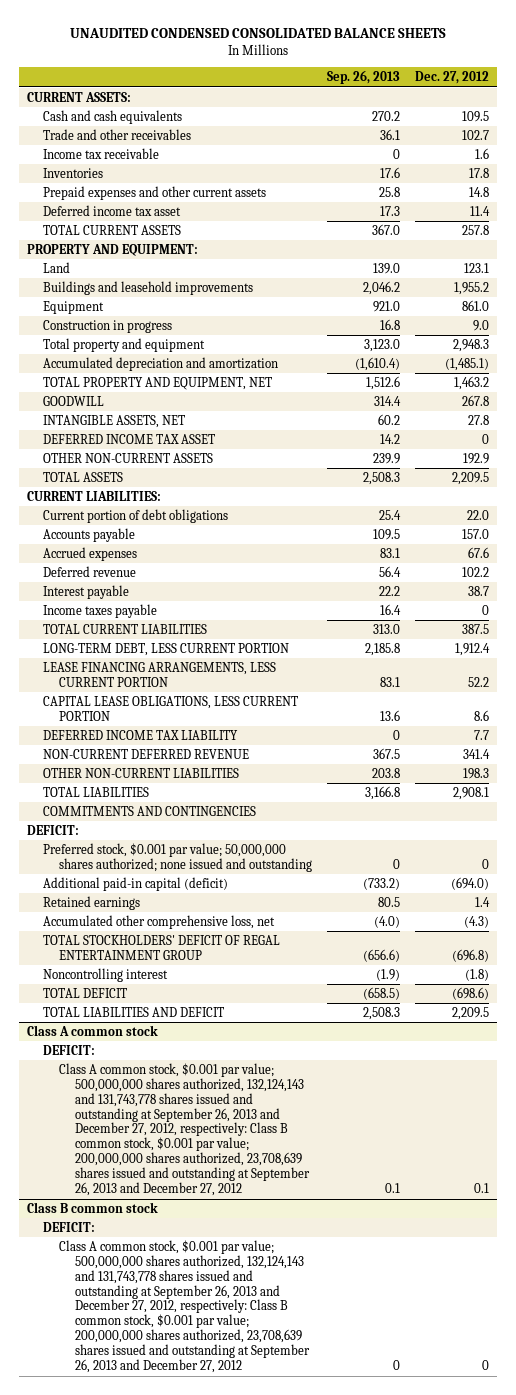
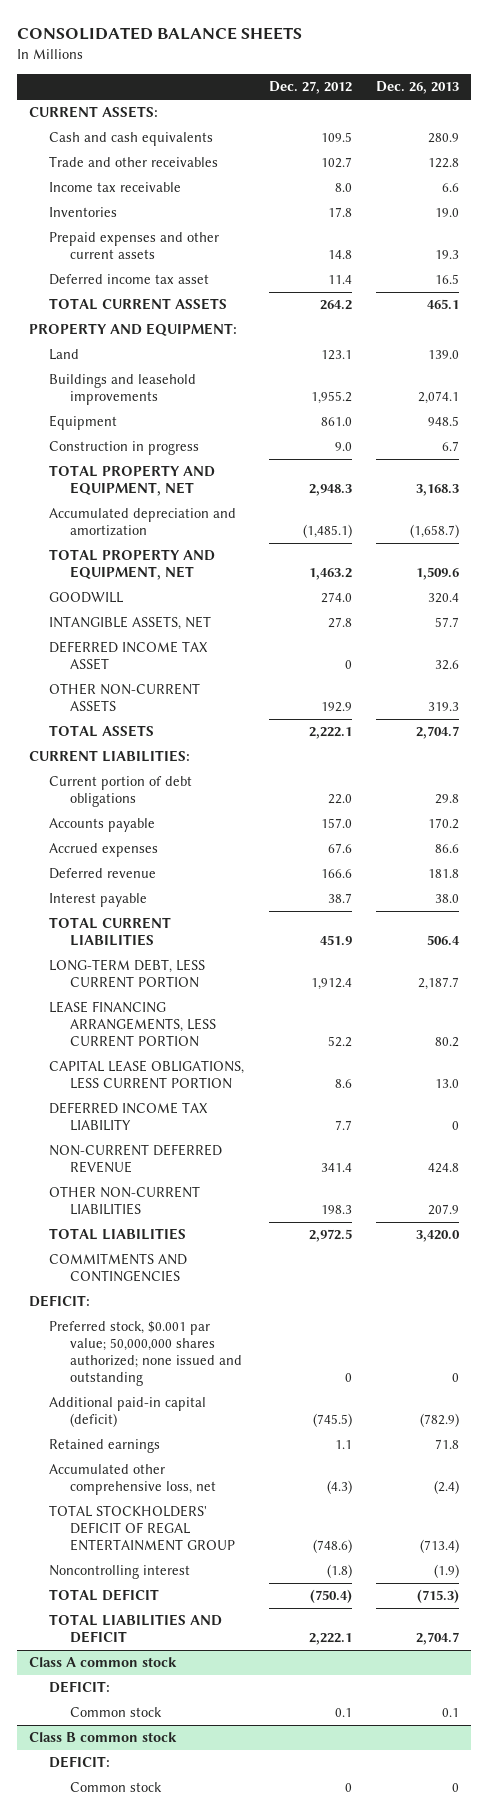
[70,28,447,39] UNAUDITED CONDENSED CONSOLIDATED BALANCE SHEETS -> [16,27,302,41] CONSOLIDATED BALANCE SHEETS
[327,70,401,85] Sep. 26, 2013 -> none
none -> [375,81,459,95] Dec. 26, 2013
[475,147,490,159] 1.6 -> [334,183,352,193] 8.0
[462,224,490,235] 257.8 -> [319,300,352,311] 264.2
[42,337,205,352] Total property and equipment -> [49,465,216,497] TOTAL PROPERTY AND EQUIPMENT, NET
[462,394,490,406] 267.8 -> [320,592,352,604] 274.0
[452,471,490,485] 2,209.5 -> [308,727,352,740] 2,222.1
[462,566,490,577] 102.2 -> [320,869,352,879] 166.6
[42,603,157,618] Income taxes payable -> none
[462,623,490,634] 387.5 -> [319,935,352,947] 451.9
[453,786,490,800] 2,908.1 -> [308,1229,352,1243] 2,972.5
[451,876,490,890] (694.0) -> [312,1413,352,1428] (745.5)
[475,896,491,907] 1.4 -> [334,1440,352,1450] 1.1
[452,948,490,962] (696.8) -> [312,1539,352,1554] (748.6)
[452,986,490,1000] (698.6) -> [309,1589,352,1604] (750.4)
[452,1006,490,1020] 2,209.5 -> [308,1633,352,1646] 2,222.1
[58,1062,310,1197] Class A common stock, $0.001 par value; 500,000,000 shares authorized, 132,124,143 and 131,743,778 shares issued and outstanding at September 26, 2013 and December 27, 2012, respectively: Class B common stock, $0.001 par value; 200,000,000 shares authorized, 23,708,639 shares issued and outstanding at September 26, 2013 and December 27, 2012 -> [69,1707,162,1718] Common stock
[58,1239,310,1374] Class A common stock, $0.001 par value; 500,000,000 shares authorized, 132,124,143 and 131,743,778 shares issued and outstanding at September 26, 2013 and December 27, 2012, respectively: Class B common stock, $0.001 par value; 200,000,000 shares authorized, 23,708,639 shares issued and outstanding at September 26, 2013 and December 27, 2012 -> [69,1782,162,1793] Common stock

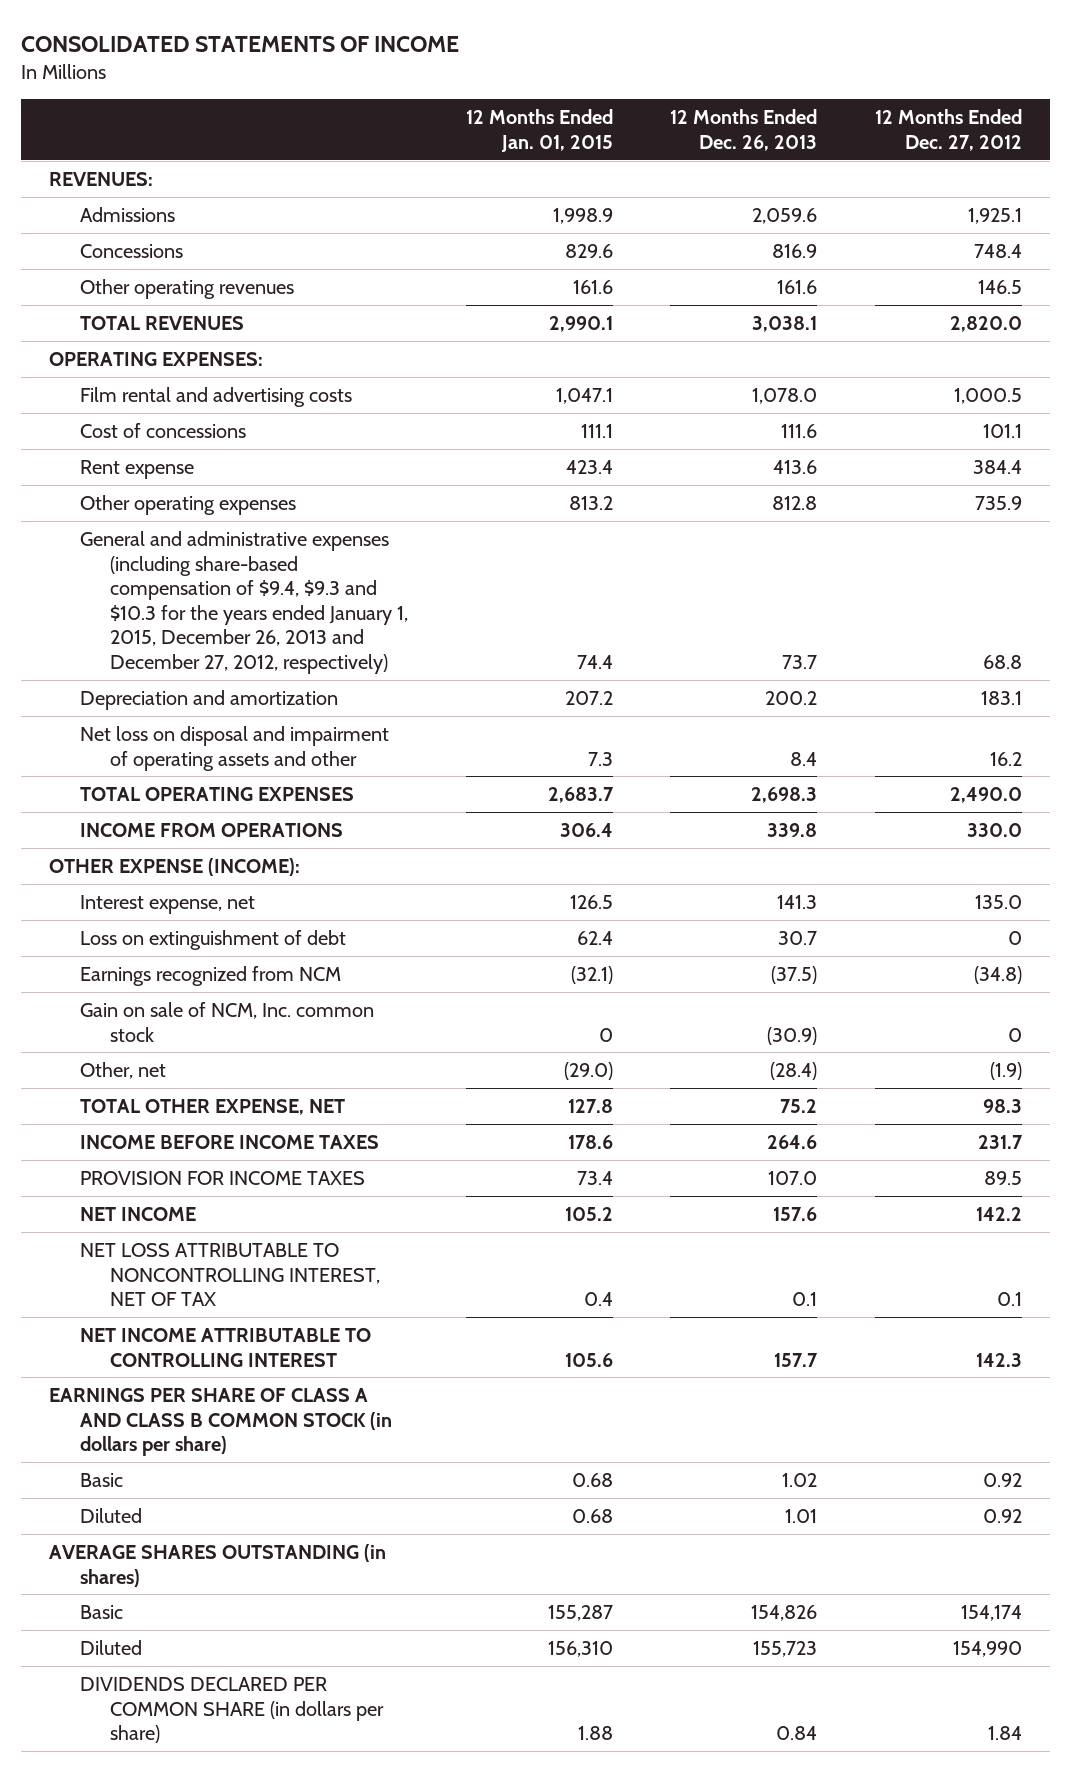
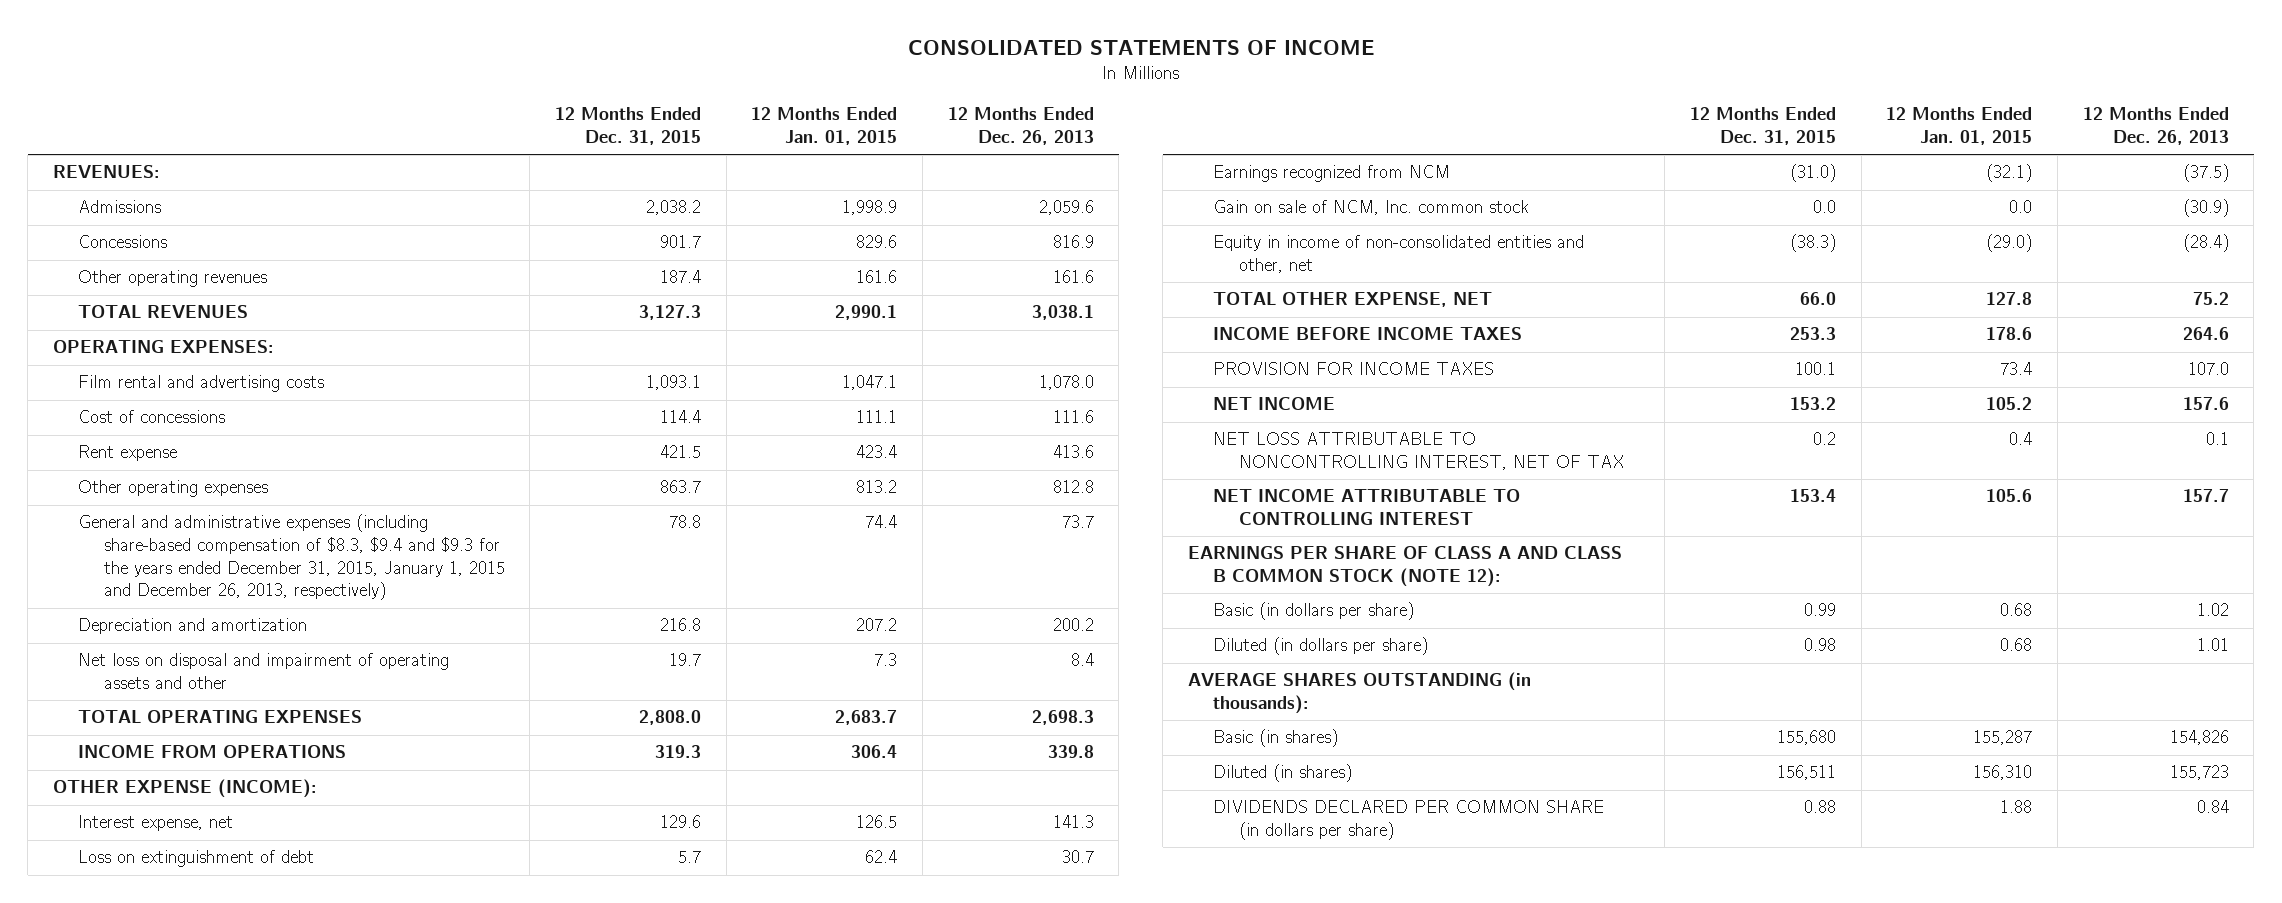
[874,109,1022,151] 12 Months Ended Dec. 27, 2012 -> none
none -> [554,107,701,145] 12 Months Ended Dec. 31, 2015
[79,530,409,675] General and administrative expenses (including share-based compensation of $9.4, $9.3 and $10.3 for the years ended January 1, 2015, December 26, 2013 and December 27, 2012, respectively) -> [78,514,505,601] General and administrative expenses (including share-based compensation of $8.3, $9.4 and $9.3 for the years ended December 31, 2015, January 1, 2015 and December 26, 2013, respectively)
[598,1027,613,1042] 0 -> [2009,200,2033,214] 0.0
[79,1061,166,1079] Other, net -> [1213,235,1585,274] Equity in income of non-consolidated entities and other, net
[49,1387,392,1457] EARNINGS PER SHARE OF CLASS A AND CLASS B COMMON STOCK (in dollars per share) -> [1188,546,1623,588] EARNINGS PER SHARE OF CLASS A AND CLASS B COMMON STOCK (NOTE 12):
[79,1472,123,1487] Basic -> [1213,602,1415,621] Basic (in dollars per share)
[79,1507,142,1523] Diluted -> [1213,637,1429,656] Diluted (in dollars per share)
[49,1543,387,1587] AVERAGE SHARES OUTSTANDING (in shares) -> [1188,672,1532,715] AVERAGE SHARES OUTSTANDING (in thousands):
[79,1604,123,1619] Basic -> [1213,729,1339,748] Basic (in shares)
[79,1639,142,1655] Diluted -> [1213,764,1353,783] Diluted (in shares)

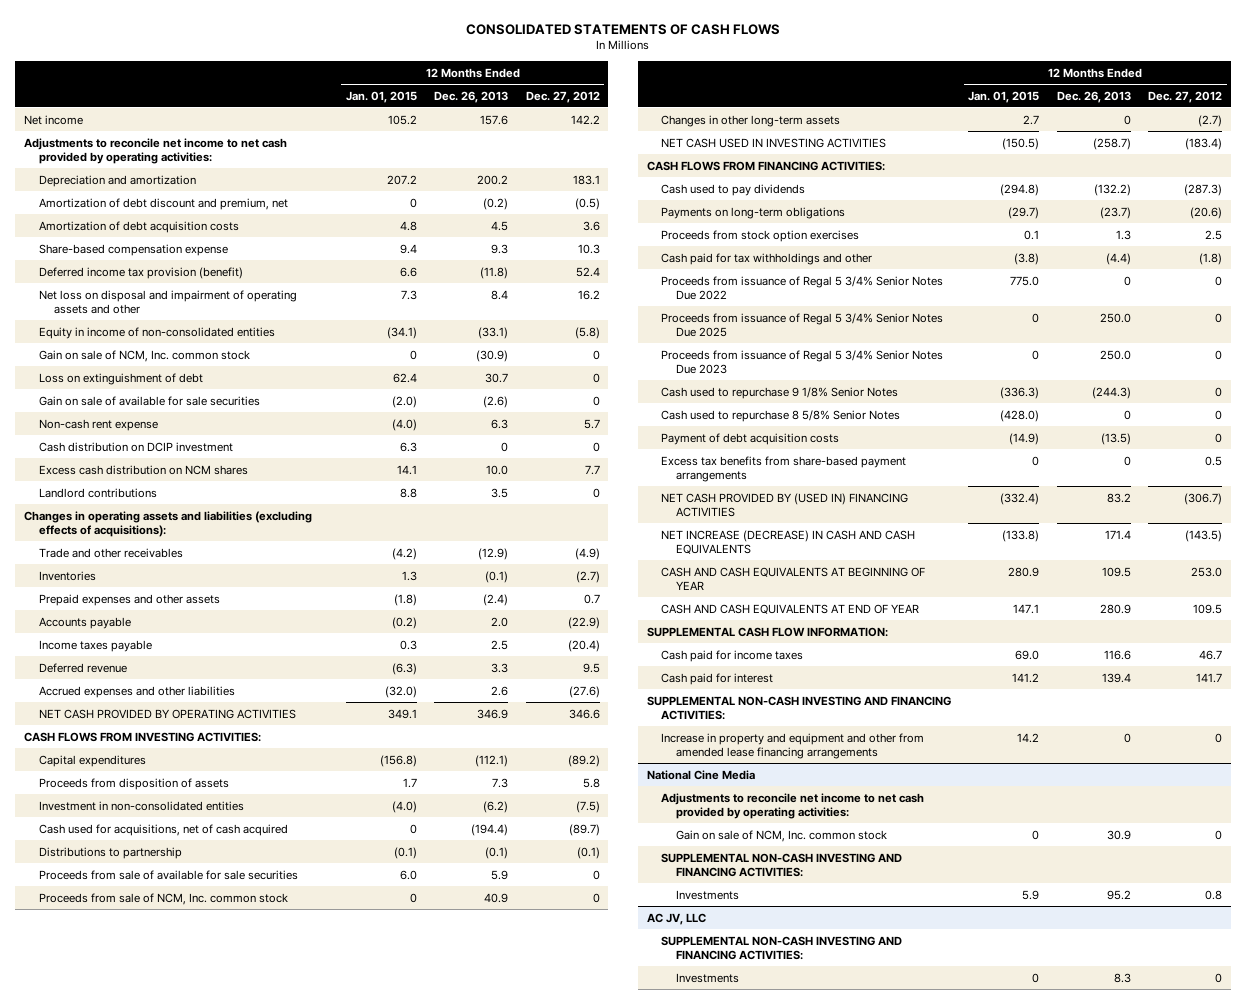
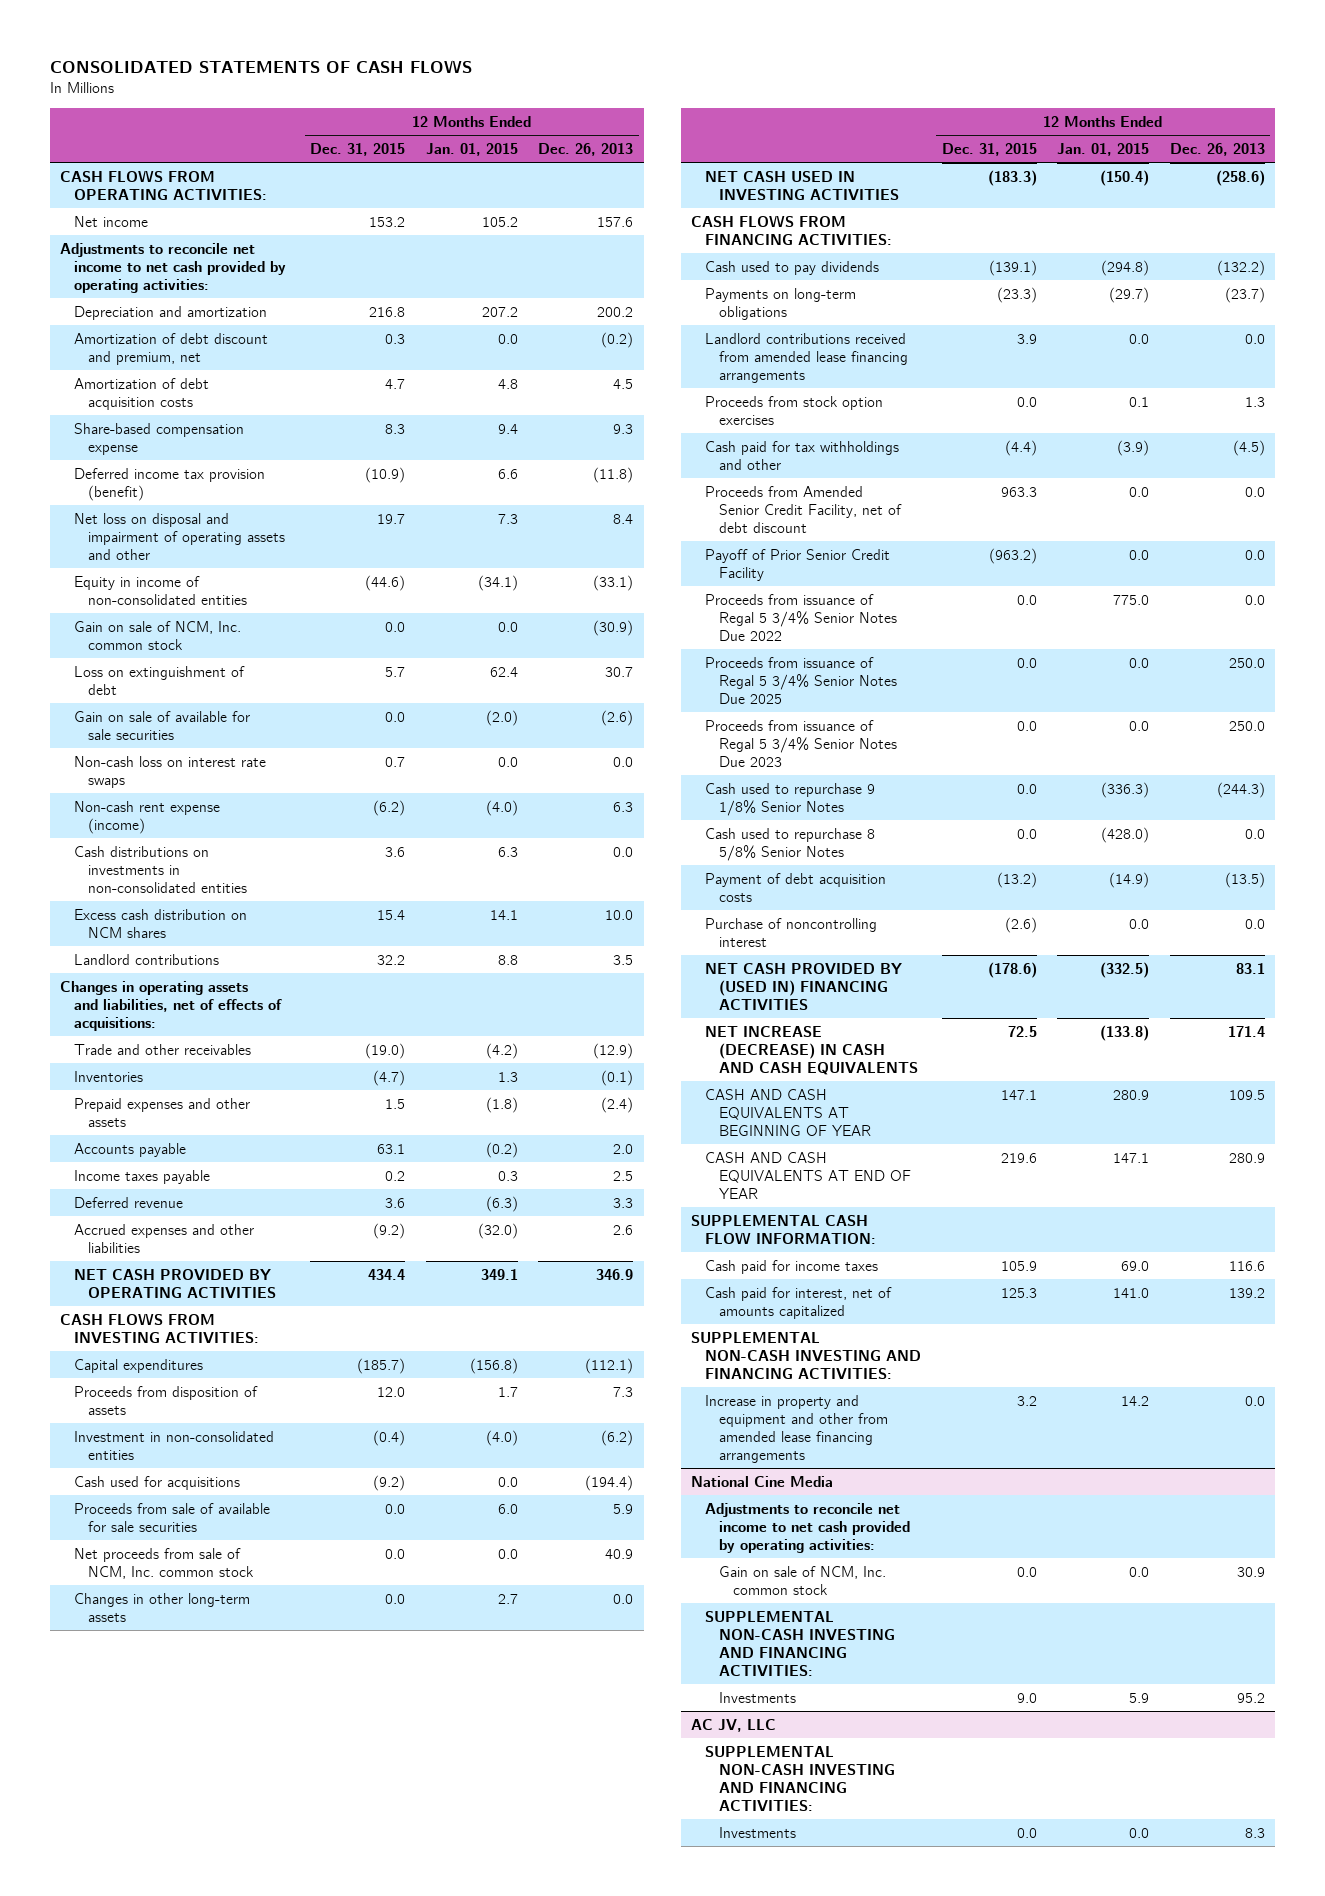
[525,90,600,103] Dec. 27, 2012 -> none
none -> [310,142,406,156] Dec. 31, 2015
none -> [59,169,267,200] CASH FLOWS FROM OPERATING ACTIVITIES:
[409,197,417,208] 0 -> [497,333,518,344] 0.0
[409,349,417,360] 0 -> [497,621,518,632] 0.0
none -> [73,755,266,788] Non-cash loss on interest rate swaps
[38,418,158,431] Non-cash rent expense -> [73,800,220,834] Non-cash rent expense (income)
[38,441,233,452] Cash distribution on DCIP investment -> [73,845,247,893] Cash distributions on investments in non-consolidated entities
[501,441,509,452] 0 -> [613,846,634,857] 0.0
[24,510,313,537] Changes in operating assets and liabilities (excluding effects of acquisitions): -> [59,980,282,1031] Changes in operating assets and liabilities, net of effects of acquisitions:
[38,846,182,859] Distributions to partnership -> none
[38,823,288,836] Cash used for acquisitions, net of cash acquired -> [73,1475,240,1490] Cash used for acquisitions
[409,823,417,834] 0 -> [497,1476,518,1487] 0.0
[38,892,288,905] Proceeds from sale of NCM, Inc. common stock -> [73,1547,254,1579] Net proceeds from sale of NCM, Inc. common stock
[409,892,417,903] 0 -> [497,1548,518,1559] 0.0
[1123,114,1131,125] 0 -> [613,1593,634,1604] 0.0
[1002,137,1040,150] (150.5) -> [1100,169,1150,186] (150.4)
[1092,137,1131,150] (258.7) -> [1215,169,1265,186] (258.6)
none -> [705,332,908,383] Landlord contributions received from amended lease financing arrangements
[1014,252,1040,265] (3.8) -> [1117,439,1150,456] (3.9)
[1105,252,1131,265] (4.4) -> [1232,439,1265,456] (4.5)
none -> [705,485,902,533] Proceeds from Amended Senior Credit Facility, net of debt discount
none -> [705,548,891,581] Payoff of Prior Senior Credit Facility
[1123,275,1131,286] 0 -> [1244,594,1265,605] 0.0
[1032,312,1040,323] 0 -> [1129,657,1150,668] 0.0
[1032,349,1040,360] 0 -> [1129,720,1150,731] 0.0
[1123,409,1131,420] 0 -> [1244,828,1265,839] 0.0
[661,455,907,482] Excess tax benefits from share-based payment arrangements -> none
none -> [705,917,878,947] Purchase of noncontrolling interest
[1000,492,1040,505] (332.4) -> [1100,961,1150,978] (332.5)
[1106,492,1131,503] 83.2 -> [1235,962,1265,974] 83.1
[661,672,774,685] Cash paid for interest -> [705,1286,893,1319] Cash paid for interest, net of amounts capitalized
[1012,672,1040,683] 141.2 -> [1113,1287,1150,1298] 141.0
[1101,672,1131,683] 139.4 -> [1228,1287,1265,1298] 139.2
[1123,732,1131,743] 0 -> [1244,1395,1265,1406] 0.0
[1032,829,1040,840] 0 -> [1129,1566,1150,1577] 0.0
[1032,972,1040,983] 0 -> [1129,1827,1150,1838] 0.0

